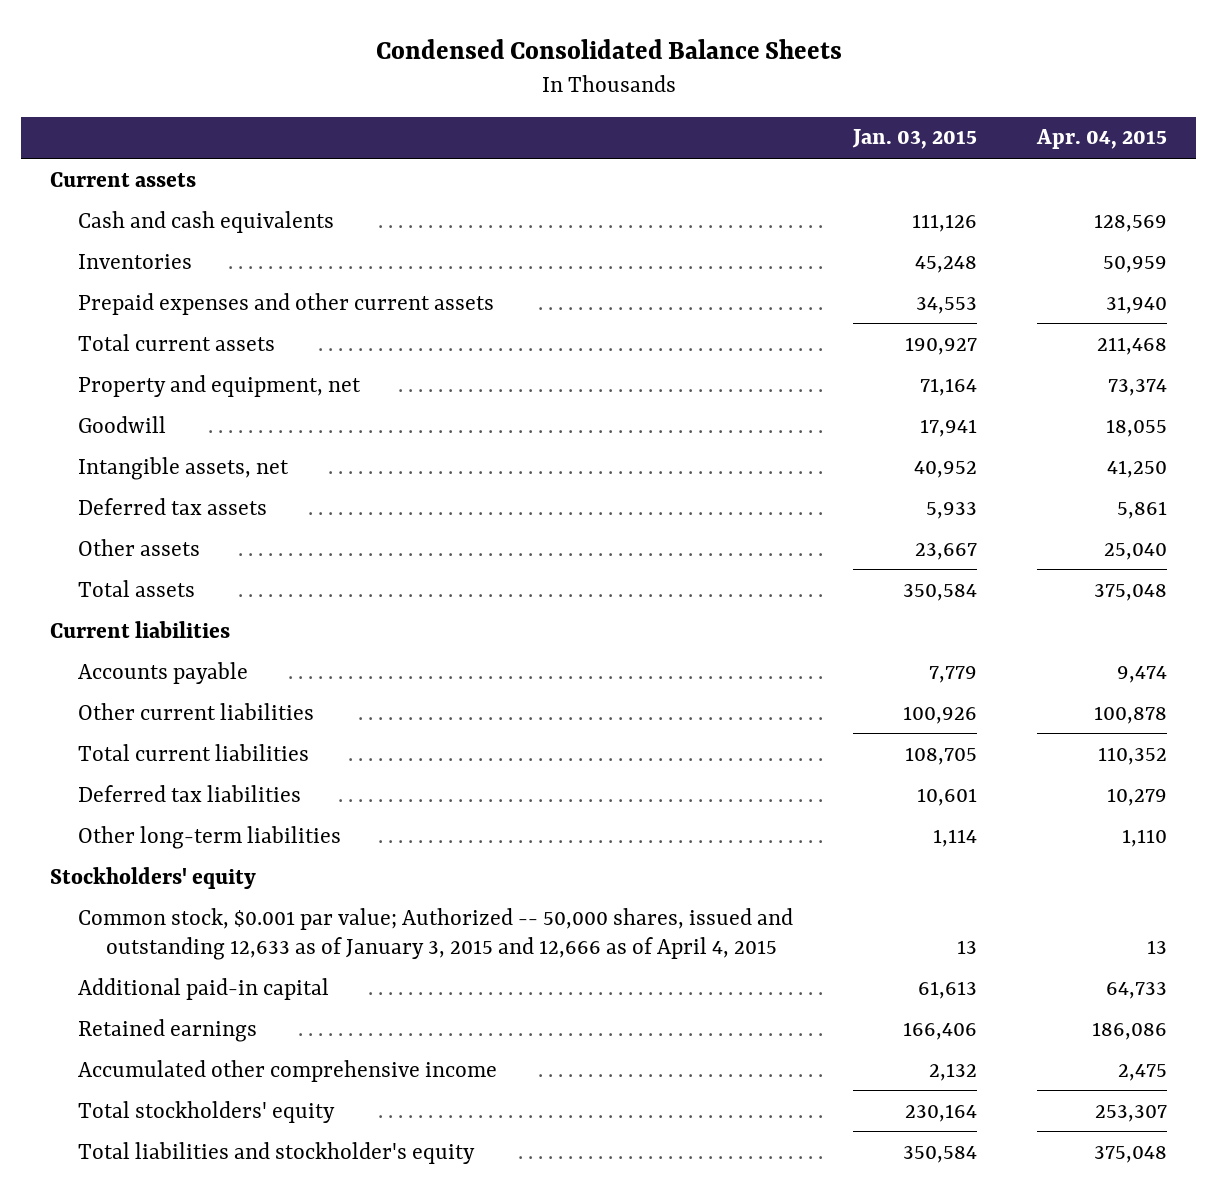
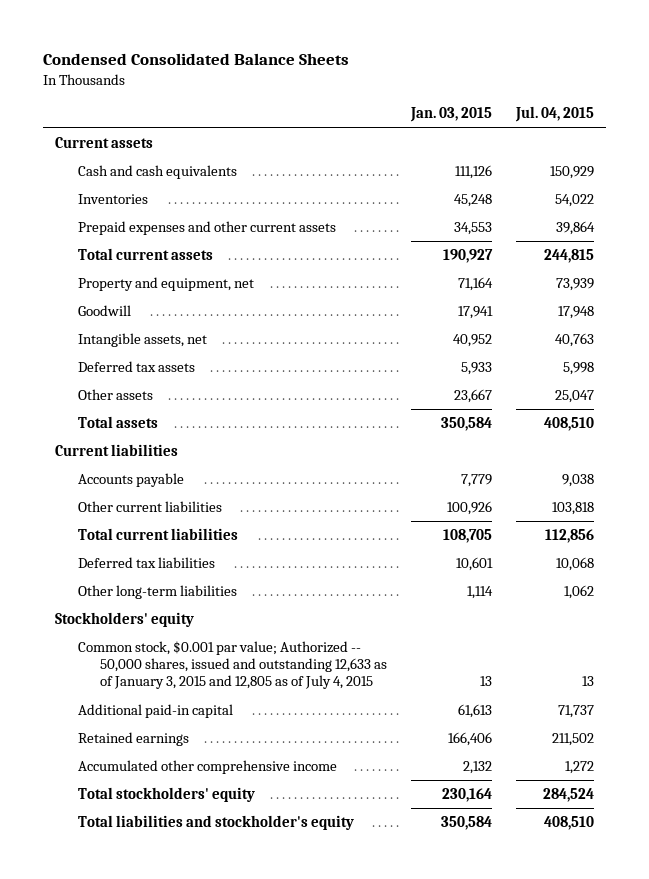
[1035,129,1167,150] Apr. 04, 2015 -> none
none -> [514,106,594,123] Jul. 04, 2015
[78,907,794,960] Common stock, $0.001 par value; Authorized -- 50,000 shares, issued and outstanding 12,633 as of January 3, 2015 and 12,666 as of April 4, 2015 -> [77,641,388,690] Common stock, $0.001 par value; Authorized -- 50,000 shares, issued and outstanding 12,633 as of January 3, 2015 and 12,805 as of July 4, 2015

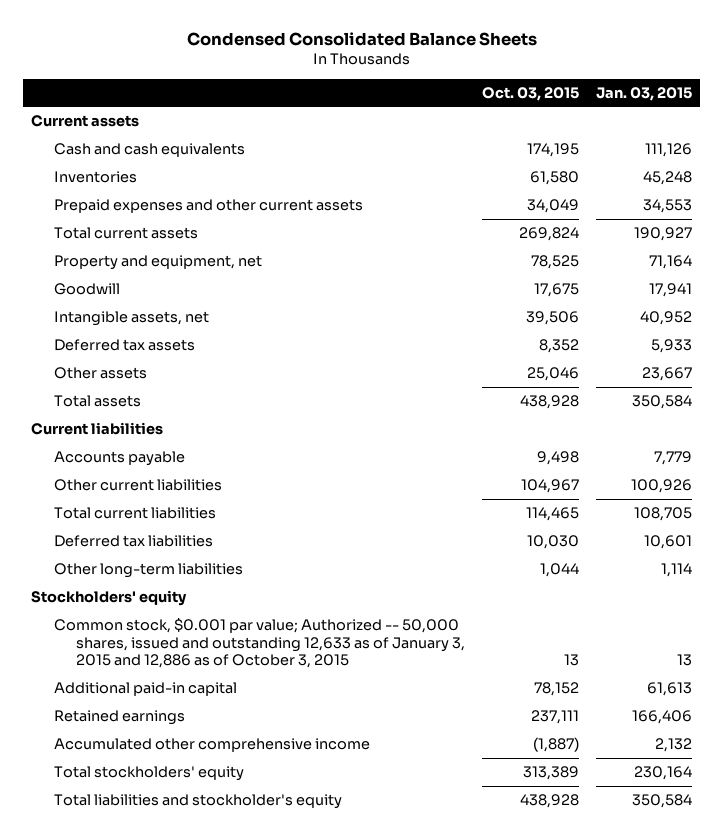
[514,106,594,123] Jul. 04, 2015 -> none
none -> [481,86,579,101] Oct. 03, 2015
[77,641,388,690] Common stock, $0.001 par value; Authorized -- 50,000 shares, issued and outstanding 12,633 as of January 3, 2015 and 12,805 as of July 4, 2015 -> [53,618,465,669] Common stock, $0.001 par value; Authorized -- 50,000 shares, issued and outstanding 12,633 as of January 3, 2015 and 12,886 as of October 3, 2015

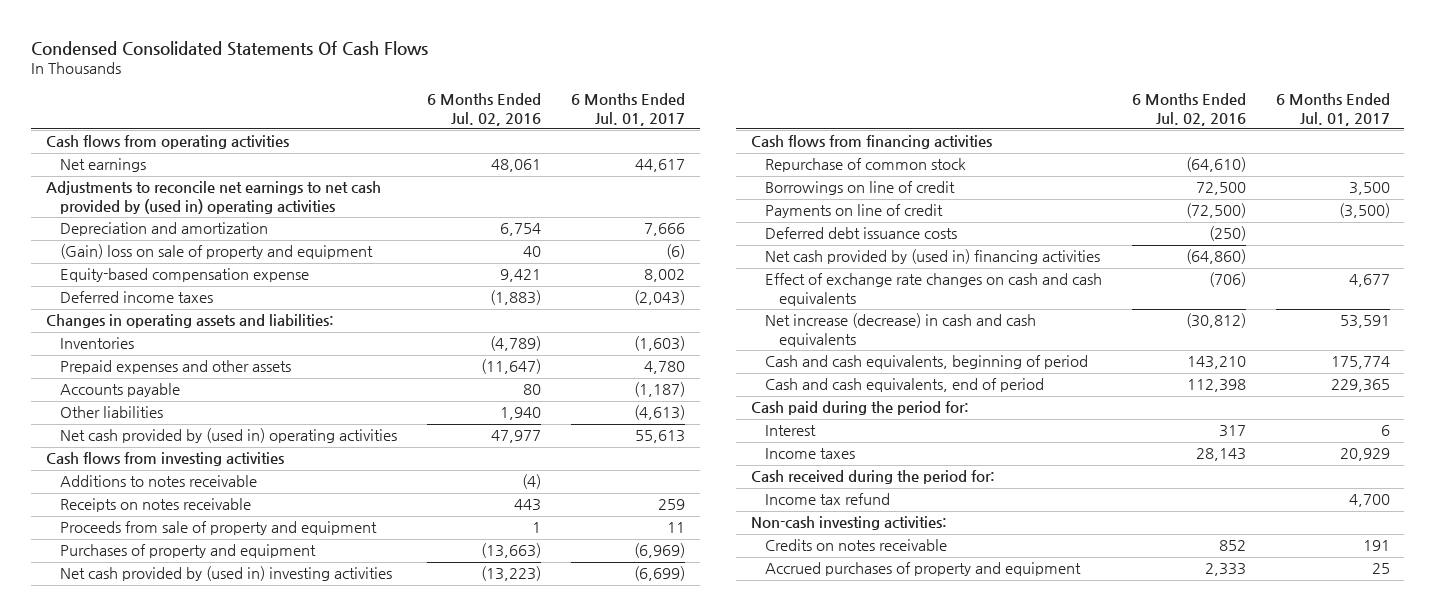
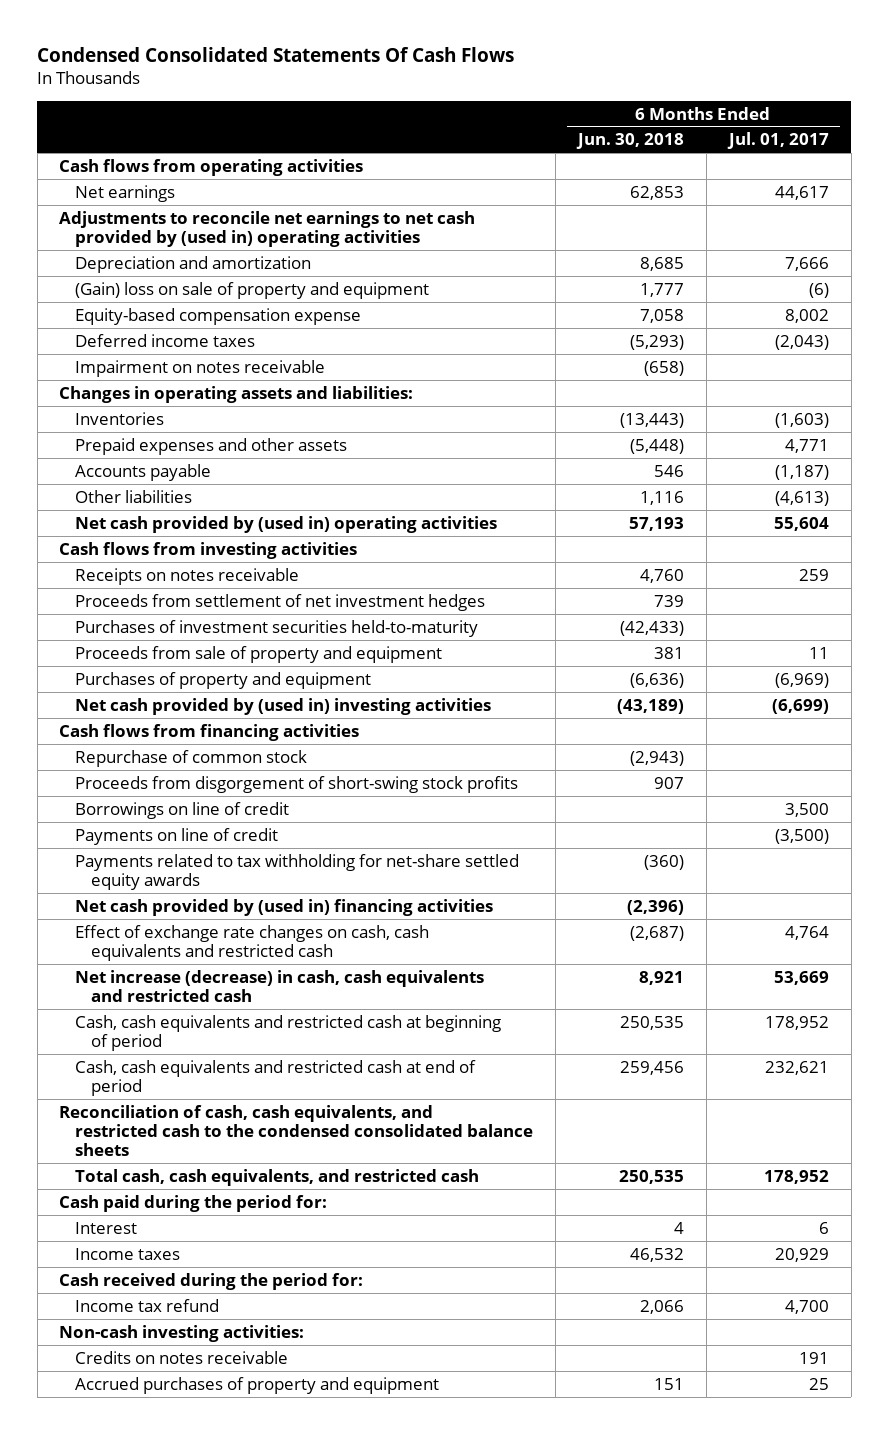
[426,93,541,126] 6 Months Ended Jul. 02, 2016 -> none
none -> [576,133,685,150] Jun. 30, 2018
none -> [75,359,326,377] Impairment on notes receivable
[643,361,685,375] 4,780 -> [784,438,829,453] 4,771
[634,430,685,444] 55,613 -> [773,516,829,531] 55,604
[59,475,257,488] Additions to notes receivable -> none
none -> [75,593,486,611] Proceeds from settlement of net investment hedges
none -> [75,619,479,637] Purchases of investment securities held-to-maturity
none -> [75,775,519,793] Proceeds from disgorgement of short-swing stock profits
[764,227,957,240] Deferred debt issuance costs -> none
none -> [75,853,520,890] Payments related to tax withholding for net-share settled equity awards
[764,273,1102,306] Effect of exchange rate changes on cash and cash equivalents -> [75,924,430,961] Effect of exchange rate changes on cash, cash equivalents and restricted cash
[1348,274,1390,288] 4,677 -> [784,925,829,940] 4,764
[764,313,1036,347] Net increase (decrease) in cash and cash equivalents -> [75,969,485,1002] Net increase (decrease) in cash, cash equivalents and restricted cash
[1339,315,1390,329] 53,591 -> [773,970,829,985] 53,669
[764,355,1088,370] Cash and cash equivalents, beginning of period -> [75,1014,502,1051] Cash, cash equivalents and restricted cash at beginning of period
[1330,356,1390,370] 175,774 -> [764,1015,829,1030] 178,952
[764,378,1044,393] Cash and cash equivalents, end of period -> [75,1059,477,1096] Cash, cash equivalents and restricted cash at end of period
[1330,379,1390,393] 229,365 -> [764,1060,829,1075] 232,621
none -> [59,1104,534,1157] Reconciliation of cash, cash equivalents, and restricted cash to the condensed consolidated balance sheets
none -> [75,1168,480,1186] Total cash, cash equivalents, and restricted cash

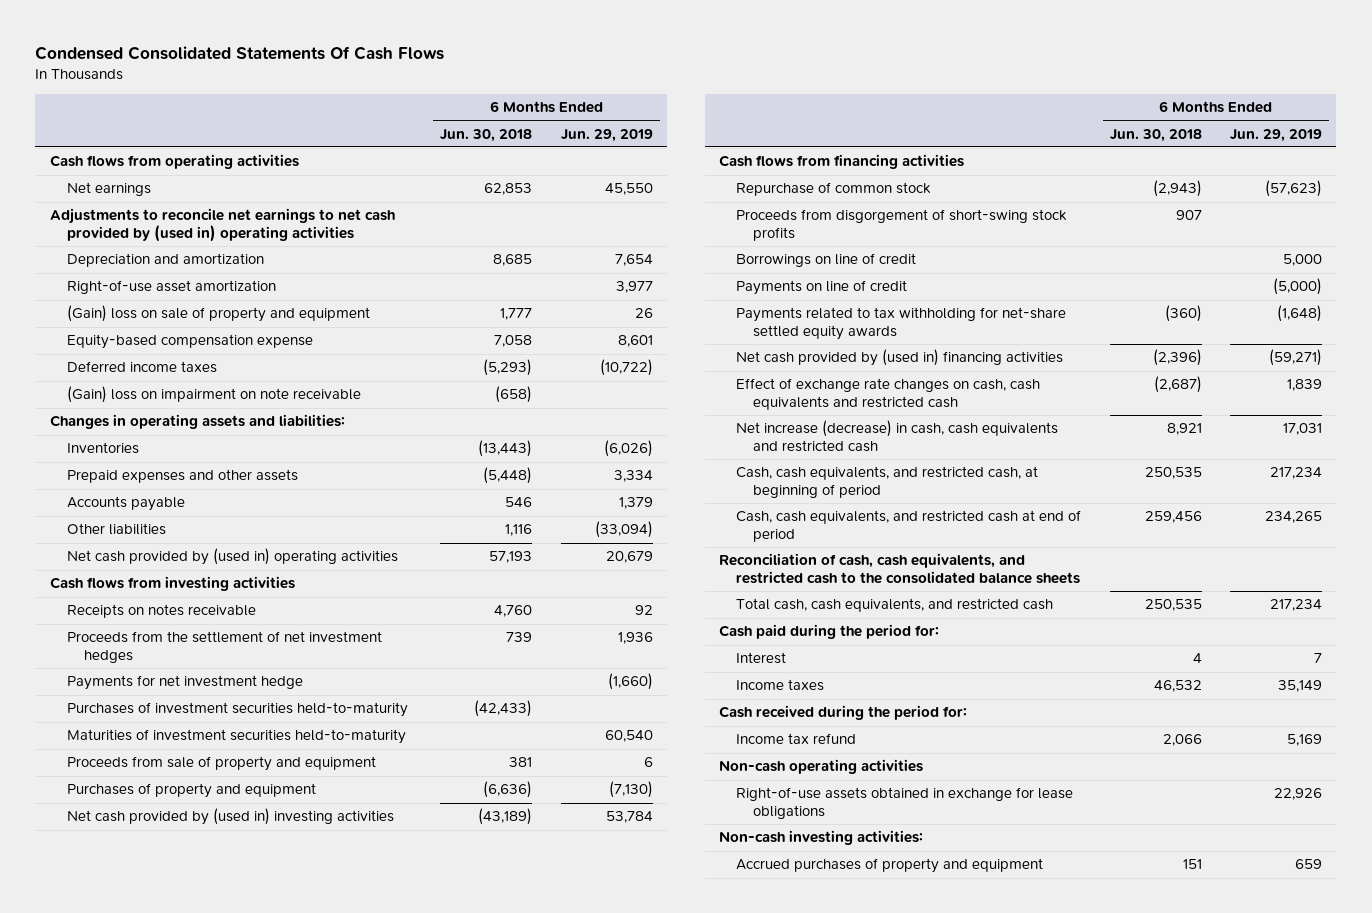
[726,132,829,150] Jul. 01, 2017 -> none
none -> [560,128,653,142] Jun. 29, 2019
none -> [66,280,276,295] Right-of-use asset amortization
[75,359,326,377] Impairment on notes receivable -> [66,386,361,404] (Gain) loss on impairment on note receivable
[75,593,486,611] Proceeds from settlement of net investment hedges -> [66,631,382,663] Proceeds from the settlement of net investment hedges
none -> [66,675,303,691] Payments for net investment hedge
none -> [66,729,406,745] Maturities of investment securities held-to-maturity
[75,1014,502,1051] Cash, cash equivalents and restricted cash at beginning of period -> [736,466,1039,498] Cash, cash equivalents, and restricted cash, at beginning of period
[75,1059,477,1096] Cash, cash equivalents and restricted cash at end of period -> [736,510,1082,542] Cash, cash equivalents, and restricted cash at end of period
[59,1104,534,1157] Reconciliation of cash, cash equivalents, and restricted cash to the condensed consolidated balance sheets -> [718,553,1081,584] Reconciliation of cash, cash equivalents, and restricted cash to the consolidated balance sheets
none -> [718,759,923,775] Non-cash operating activities
none -> [736,787,1074,819] Right-of-use assets obtained in exchange for lease obligations
[75,1350,289,1364] Credits on notes receivable -> none

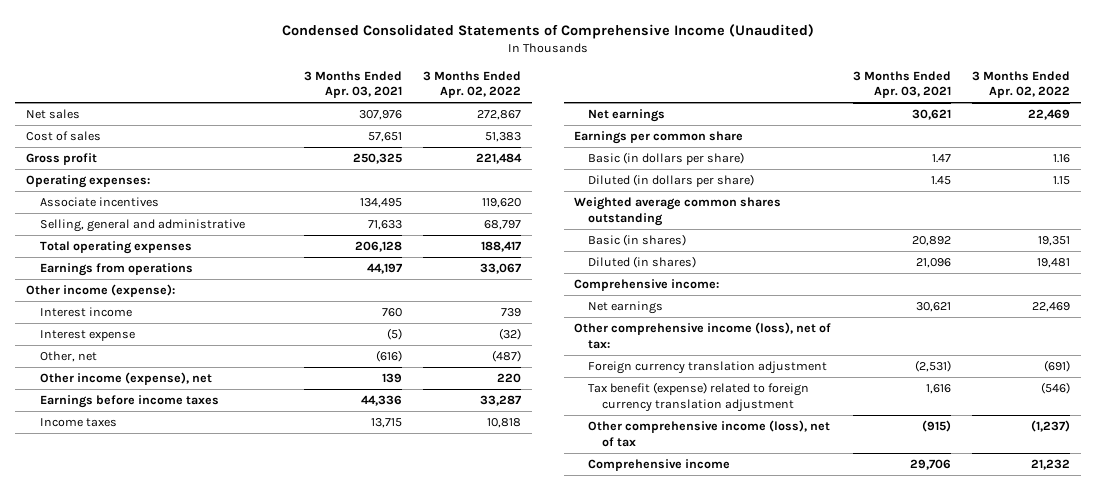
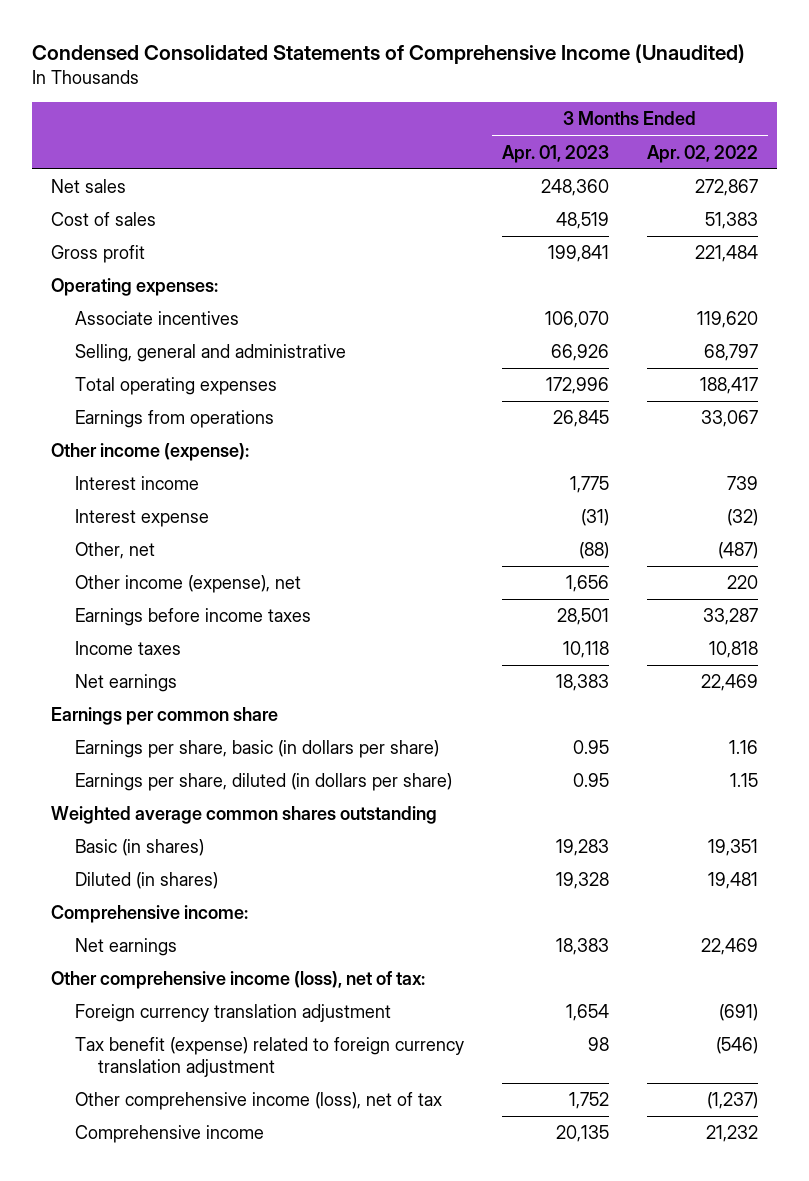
[304,70,403,99] 3 Months Ended Apr. 03, 2021 -> none
none -> [501,144,609,163] Apr. 01, 2023
[588,152,745,166] Basic (in dollars per share) -> [74,740,439,759] Earnings per share, basic (in dollars per share)
[588,174,755,188] Diluted (in dollars per share) -> [74,773,452,792] Earnings per share, diluted (in dollars per share)

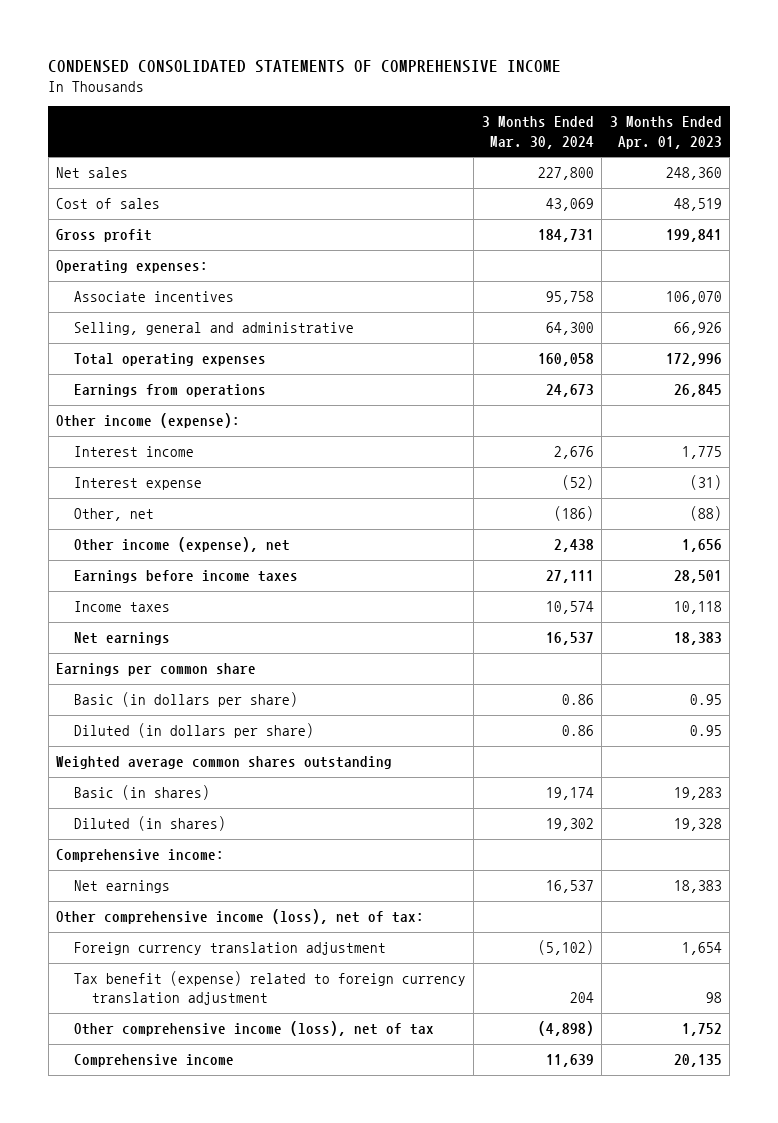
[32,43,746,64] Condensed Consolidated Statements of Comprehensive Income (Unaudited) -> [48,60,562,74] CONDENSED CONSOLIDATED STATEMENTS OF COMPREHENSIVE INCOME
[646,144,758,163] Apr. 02, 2022 -> none
none -> [481,116,594,149] 3 Months Ended Mar. 30, 2024
[74,740,439,759] Earnings per share, basic (in dollars per share) -> [74,692,299,708] Basic (in dollars per share)
[74,773,452,792] Earnings per share, diluted (in dollars per share) -> [74,723,315,739] Diluted (in dollars per share)

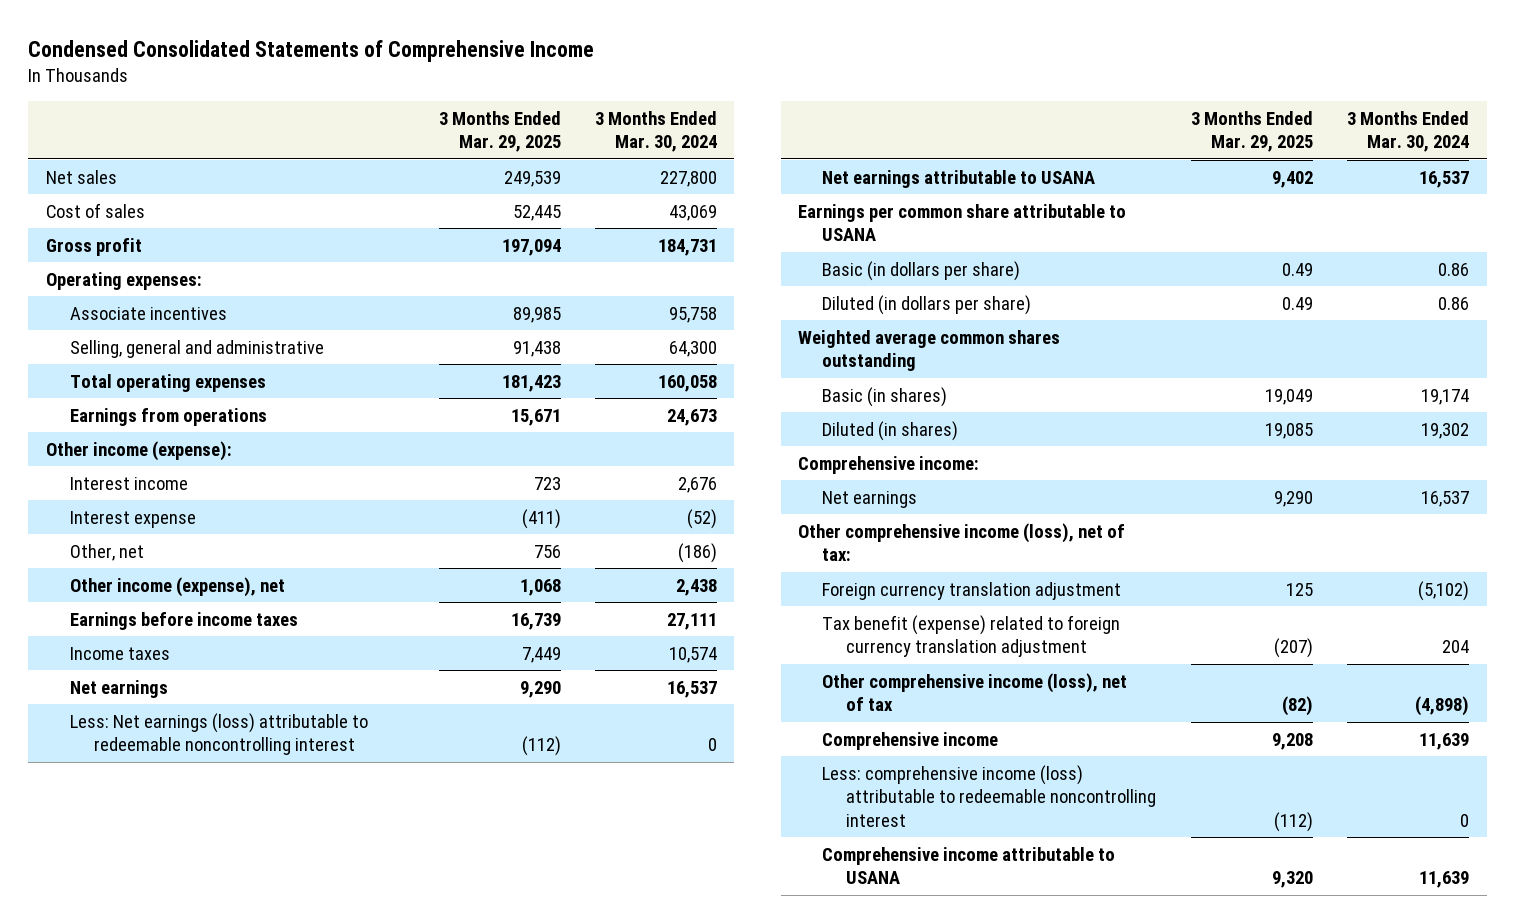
[48,60,562,74] CONDENSED CONSOLIDATED STATEMENTS OF COMPREHENSIVE INCOME -> [28,40,595,63] Condensed Consolidated Statements of Comprehensive Income
[609,116,722,149] 3 Months Ended Apr. 01, 2023 -> none
none -> [438,110,561,153] 3 Months Ended Mar. 29, 2025
none -> [69,712,368,756] Less: Net earnings (loss) attributable to redeemable noncontrolling interest
none -> [822,169,1096,188] Net earnings attributable to USANA
[56,663,257,677] Earnings per common share -> [797,203,1126,242] Earnings per common share attributable to USANA
none -> [822,764,1157,827] Less: comprehensive income (loss) attributable to redeemable noncontrolling interest
none -> [822,846,1116,885] Comprehensive income attributable to USANA

